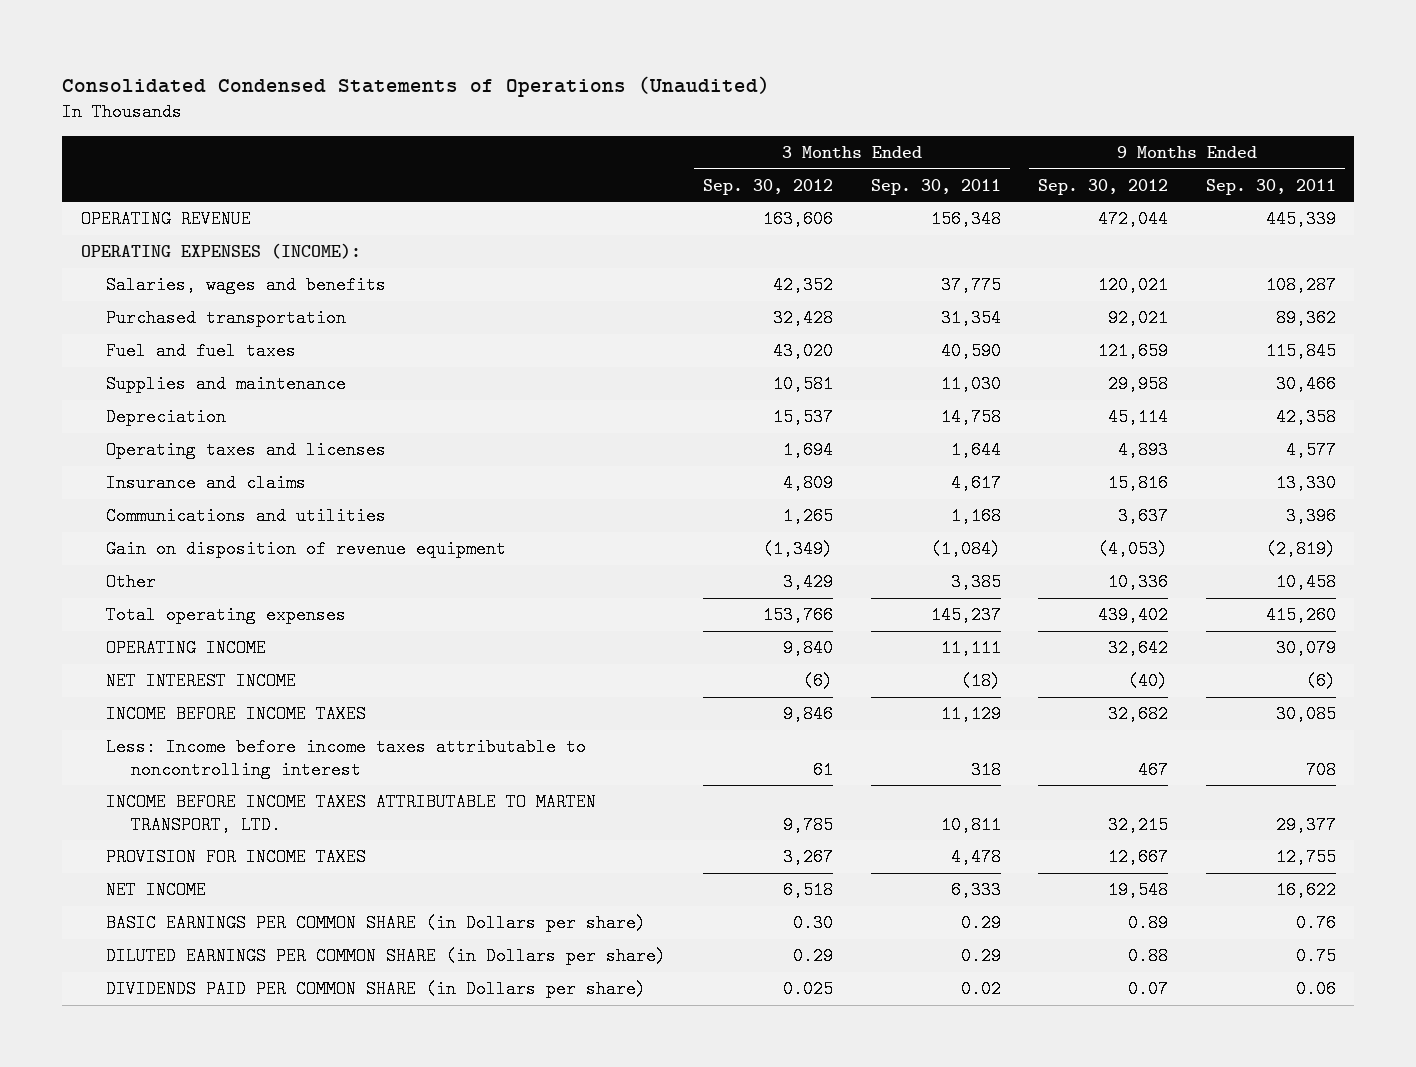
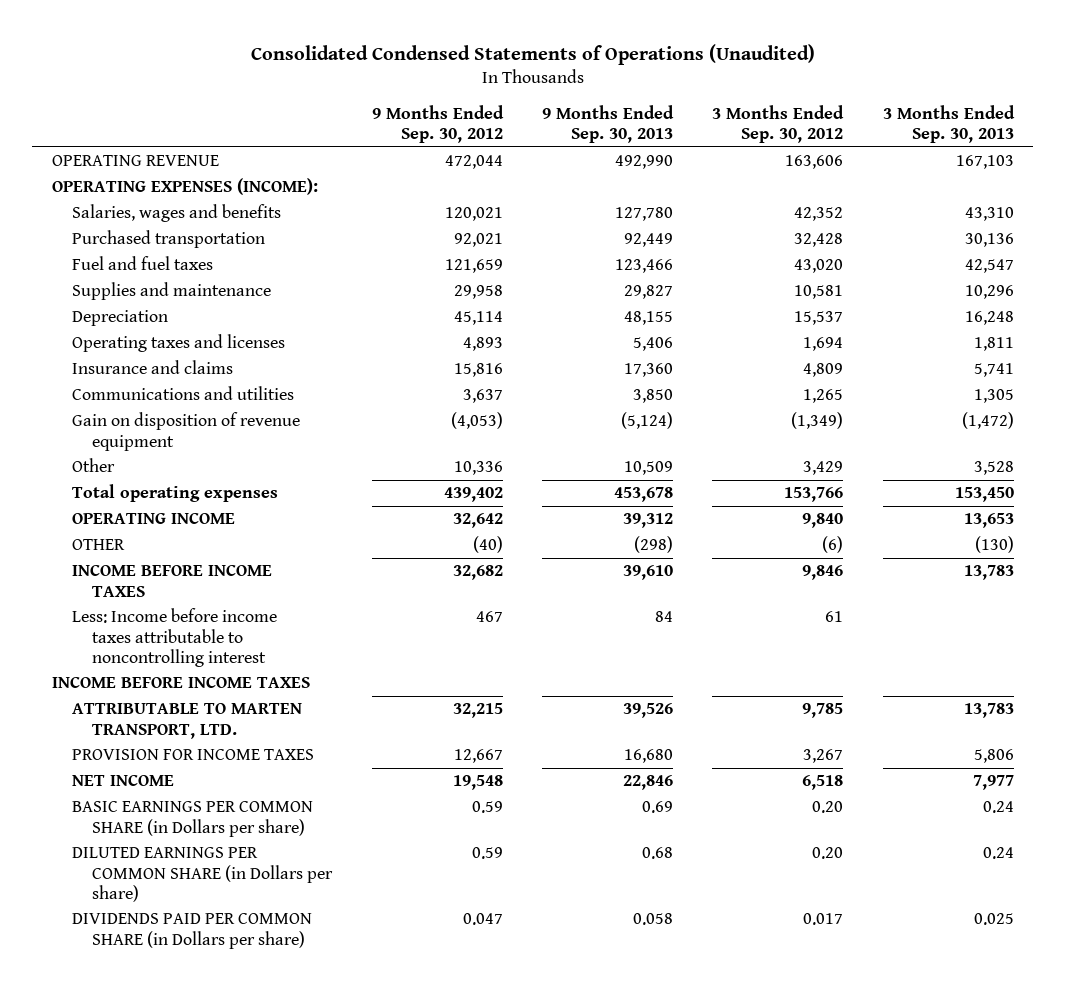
[870,178,1001,195] Sep. 30, 2011 -> none
[1205,178,1336,195] Sep. 30, 2011 -> none
none -> [542,105,675,144] 9 Months Ended Sep. 30, 2013
none -> [882,105,1015,144] 3 Months Ended Sep. 30, 2013
[105,672,296,691] NET INTEREST INCOME -> none
none -> [72,539,126,551] OTHER
none -> [52,677,311,689] INCOME BEFORE INCOME TAXES
[105,793,596,834] INCOME BEFORE INCOME TAXES ATTRIBUTABLE TO MARTEN TRANSPORT, LTD. -> [72,703,303,739] ATTRIBUTABLE TO MARTEN TRANSPORT, LTD.
[793,914,834,933] 0.30 -> [812,801,844,814] 0.20
[1128,914,1169,933] 0.89 -> [471,801,503,814] 0.59
[793,947,834,966] 0.29 -> [812,847,844,860] 0.20
[1128,947,1169,966] 0.88 -> [471,847,503,860] 0.59
[783,980,834,999] 0.025 -> [803,913,844,926] 0.017
[1128,980,1169,999] 0.07 -> [462,913,503,926] 0.047

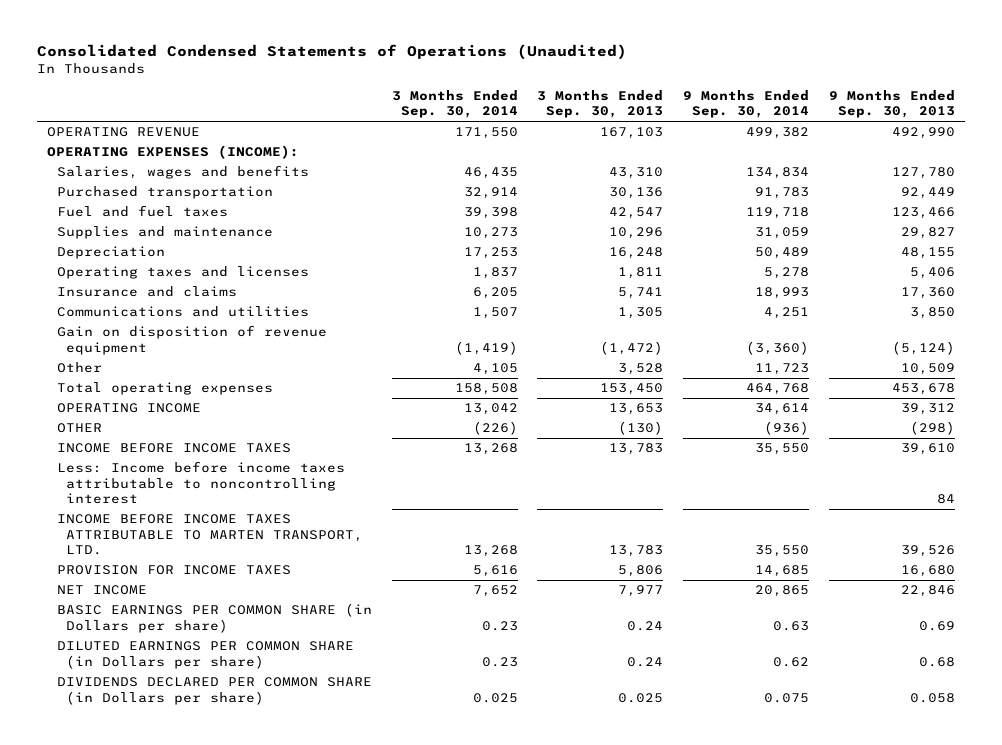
[371,105,504,144] 9 Months Ended Sep. 30, 2012 -> none
[712,105,845,144] 3 Months Ended Sep. 30, 2012 -> none
none -> [391,89,518,119] 3 Months Ended Sep. 30, 2014
none -> [683,89,810,119] 9 Months Ended Sep. 30, 2014
[52,677,311,689] INCOME BEFORE INCOME TAXES -> none
[72,703,303,739] ATTRIBUTABLE TO MARTEN TRANSPORT, LTD. -> [56,514,364,556] INCOME BEFORE INCOME TAXES ATTRIBUTABLE TO MARTEN TRANSPORT, LTD.
[72,913,313,949] DIVIDENDS PAID PER COMMON SHARE (in Dollars per share) -> [56,677,372,705] DIVIDENDS DECLARED PER COMMON SHARE (in Dollars per share)

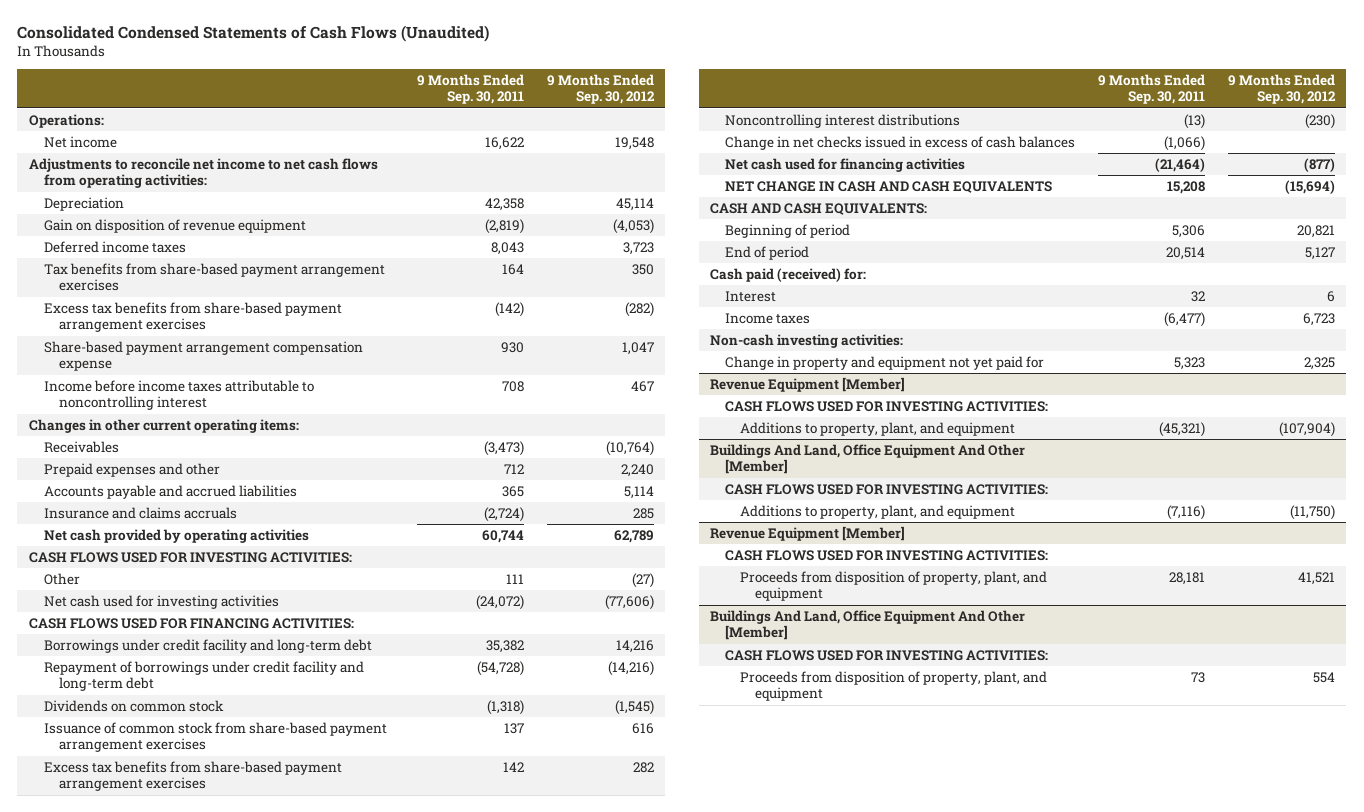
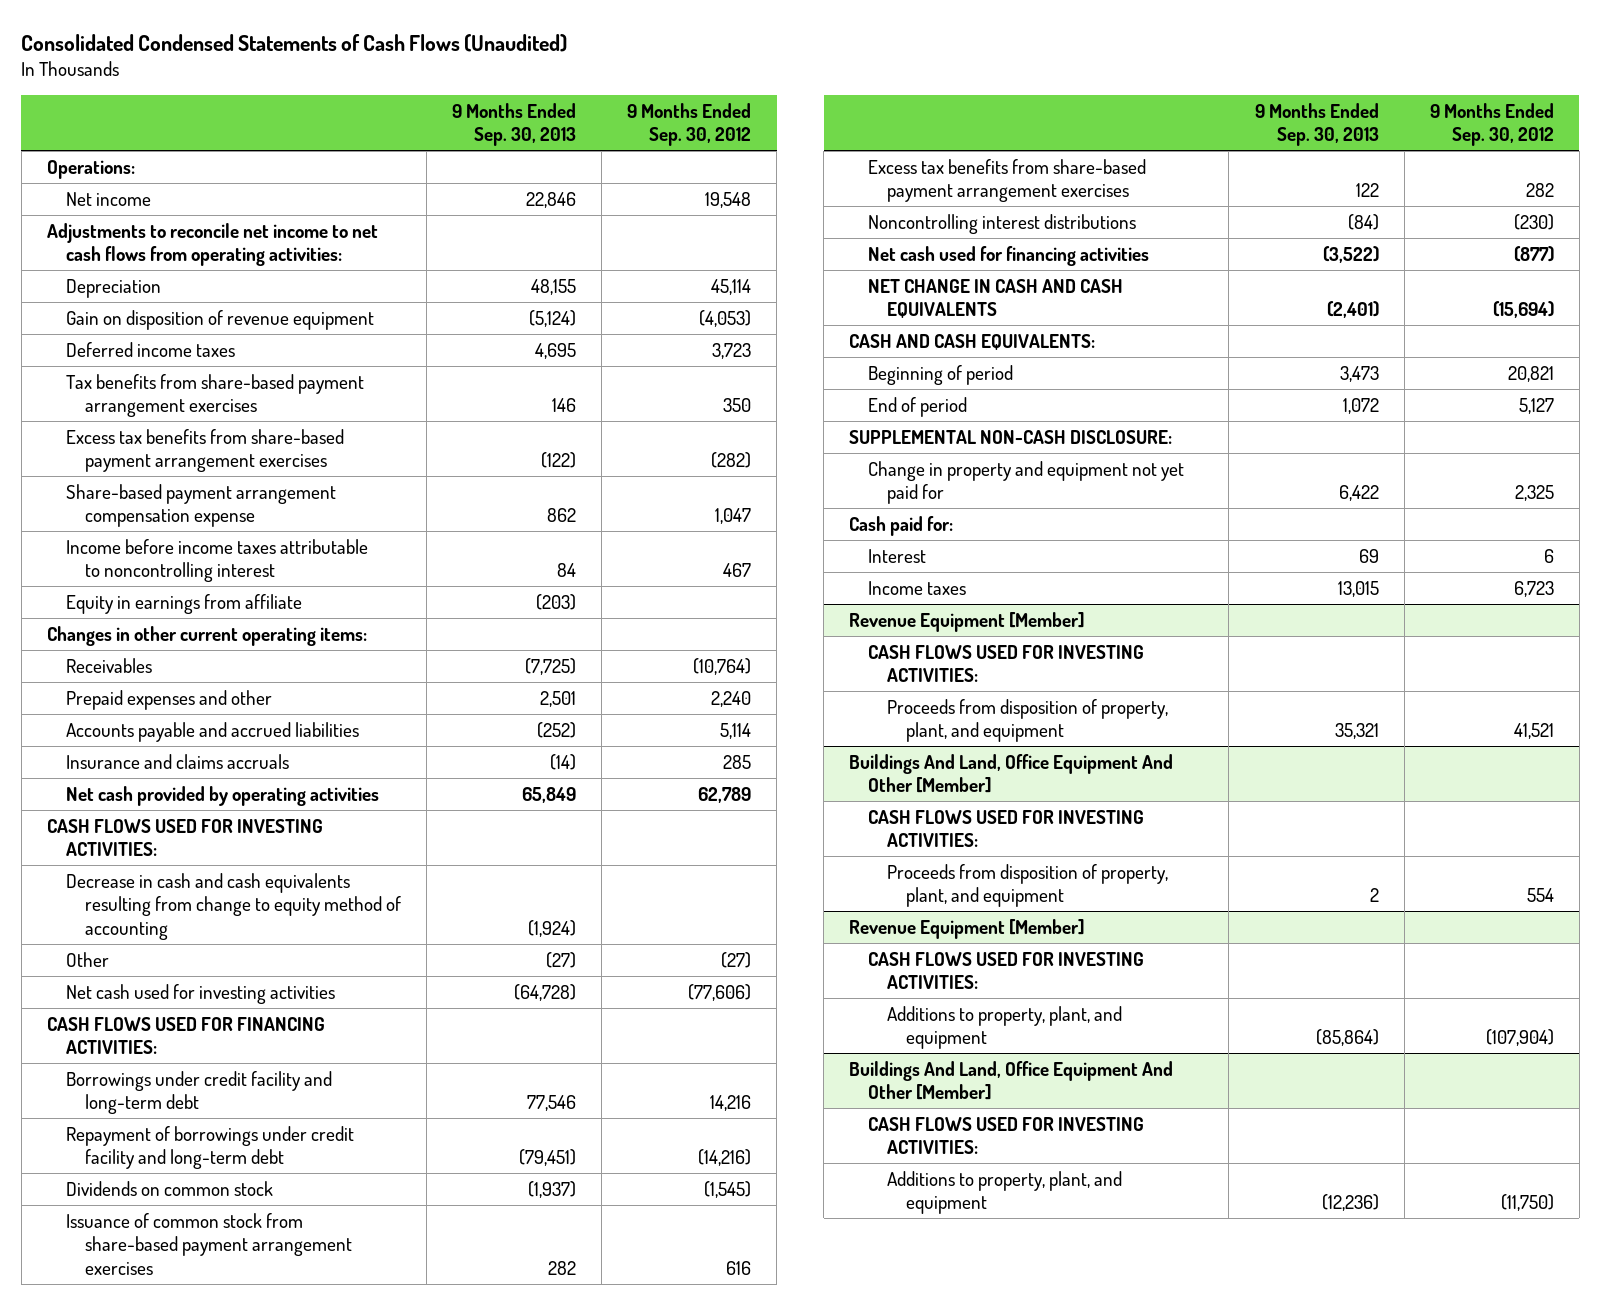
[416,74,524,105] 9 Months Ended Sep. 30, 2011 -> none
none -> [451,102,576,147] 9 Months Ended Sep. 30, 2013
none -> [65,593,302,614] Equity in earnings from affiliate
none -> [65,872,401,940] Decrease in cash and cash equivalents resulting from change to equity method of accounting
[725,135,1076,150] Change in net checks issued in excess of cash balances -> none
none -> [849,429,1173,444] SUPPLEMENTAL NON-CASH DISCLOSURE:
[725,355,1045,370] Change in property and equipment not yet paid for -> [868,460,1185,505] Change in property and equipment not yet paid for
[710,267,867,282] Cash paid (received) for: -> [849,515,954,536] Cash paid for:
[710,333,904,348] Non-cash investing activities: -> none
[739,570,1047,602] Proceeds from disposition of property, plant, and equipment -> [887,698,1169,743] Proceeds from disposition of property, plant, and equipment
[739,670,1047,702] Proceeds from disposition of property, plant, and equipment -> [887,863,1169,908] Proceeds from disposition of property, plant, and equipment
[739,421,1015,436] Additions to property, plant, and equipment -> [887,1005,1123,1050] Additions to property, plant, and equipment
[739,504,1015,519] Additions to property, plant, and equipment -> [887,1170,1123,1215] Additions to property, plant, and equipment

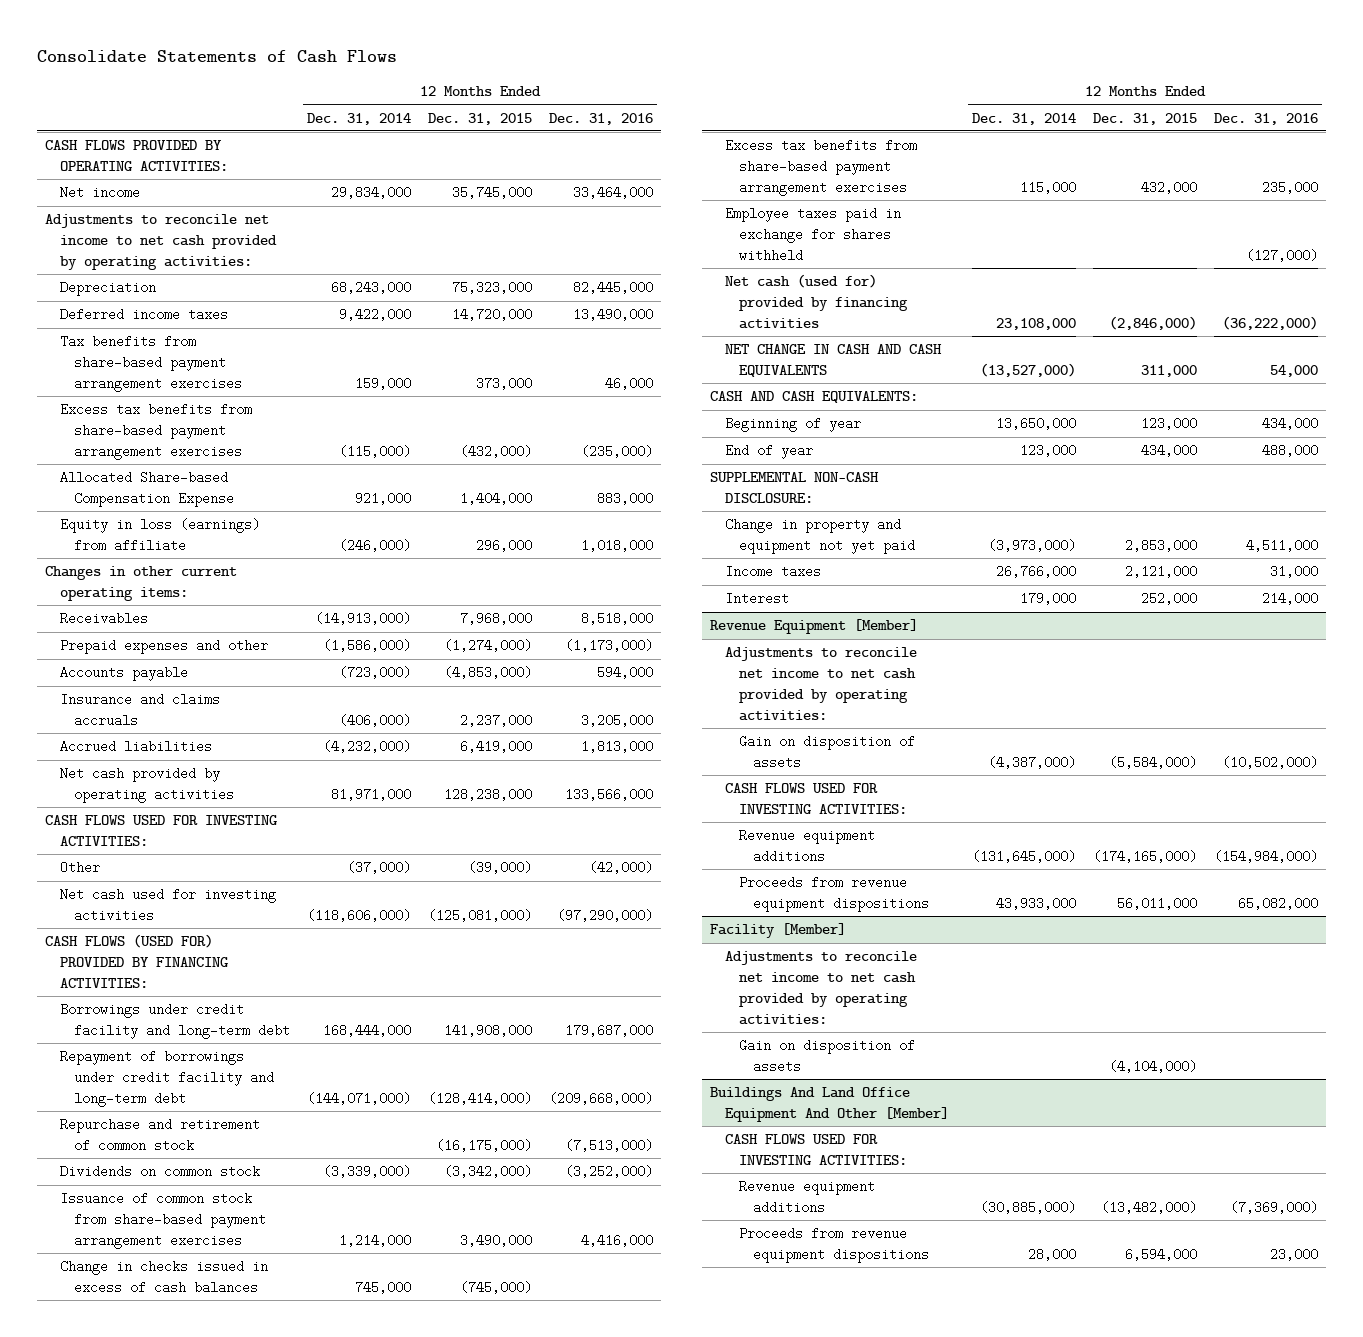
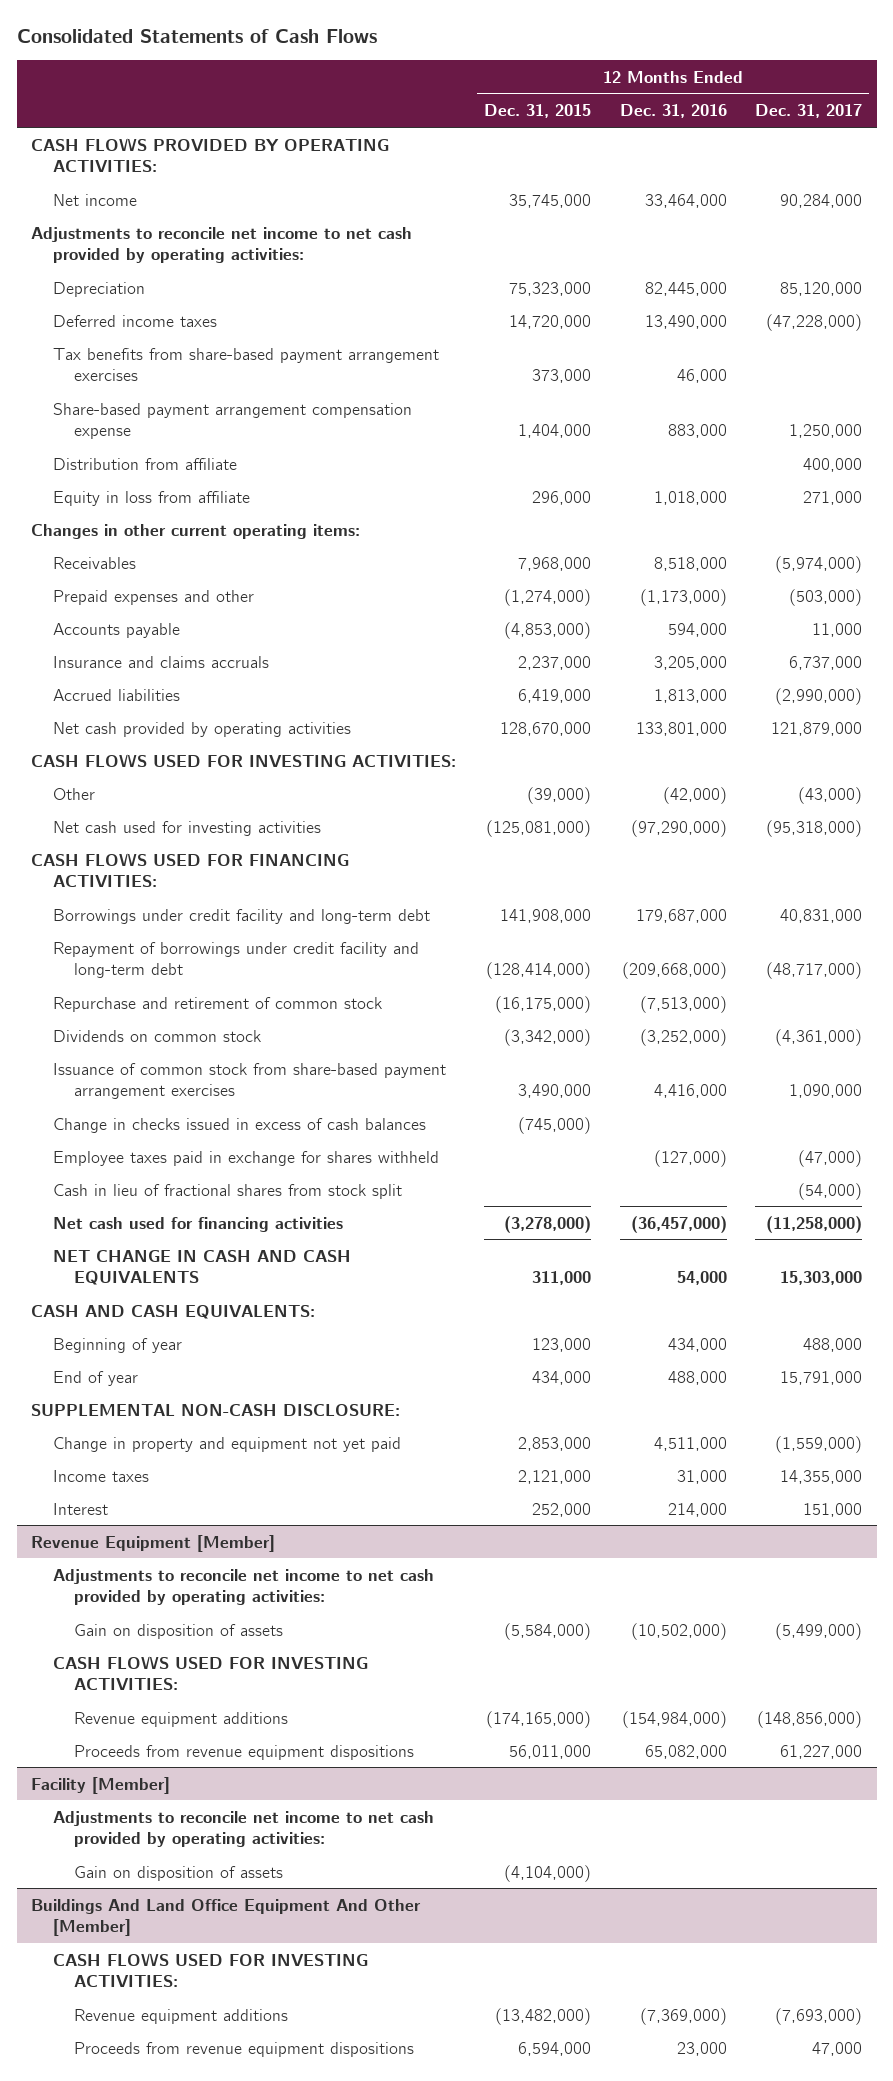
[36,49,397,63] Consolidate Statements of Cash Flows -> [16,29,377,44] Consolidated Statements of Cash Flows
[306,112,411,125] Dec. 31, 2014 -> none
none -> [755,104,863,119] Dec. 31, 2017
[59,403,252,460] Excess tax benefits from share-based payment arrangement exercises -> none
[59,471,234,508] Allocated Share-based Compensation Expense -> [52,402,412,440] Share-based payment arrangement compensation expense
none -> [52,457,237,470] Distribution from affiliate
[59,518,260,553] Equity in loss (earnings) from affiliate -> [52,490,250,506] Equity in loss from affiliate
[443,788,532,802] 128,238,000 -> [500,721,592,736] 128,670,000
[564,788,653,802] 133,566,000 -> [635,721,727,736] 133,801,000
[45,934,228,988] CASH FLOWS (USED FOR) PROVIDED BY FINANCING ACTIVITIES: -> [30,852,349,888] CASH FLOWS USED FOR FINANCING ACTIVITIES:
[724,139,917,196] Excess tax benefits from share-based payment arrangement exercises -> none
none -> [52,1183,402,1199] Cash in lieu of fractional shares from stock split
[724,274,908,329] Net cash (used for) provided by financing activities -> [52,1216,343,1232] Net cash used for financing activities
[1108,315,1197,330] (2,846,000) -> [504,1215,592,1233] (3,278,000)
[1221,315,1318,330] (36,222,000) -> [630,1215,727,1233] (36,457,000)

